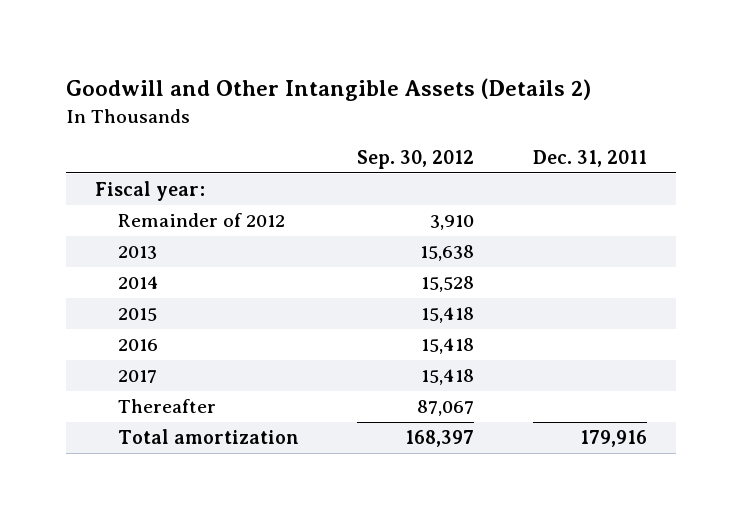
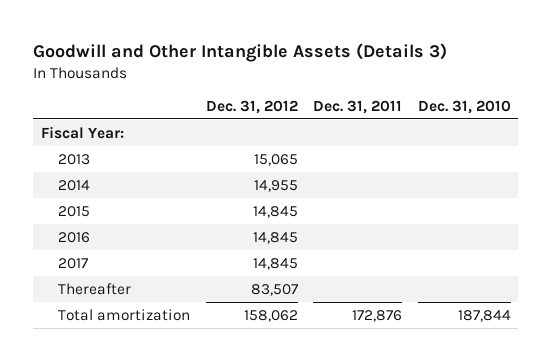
[65,78,591,102] Goodwill and Other Intangible Assets (Details 2) -> [33,43,448,63] Goodwill and Other Intangible Assets (Details 3)
[357,150,475,170] Sep. 30, 2012 -> none
none -> [205,100,298,115] Dec. 31, 2012
none -> [417,100,511,115] Dec. 31, 2010
[117,213,285,228] Remainder of 2012 -> none
[95,181,206,202] Fiscal year: -> [40,125,124,139] Fiscal Year:
[579,430,647,448] 179,916 -> [352,309,403,322] 172,876

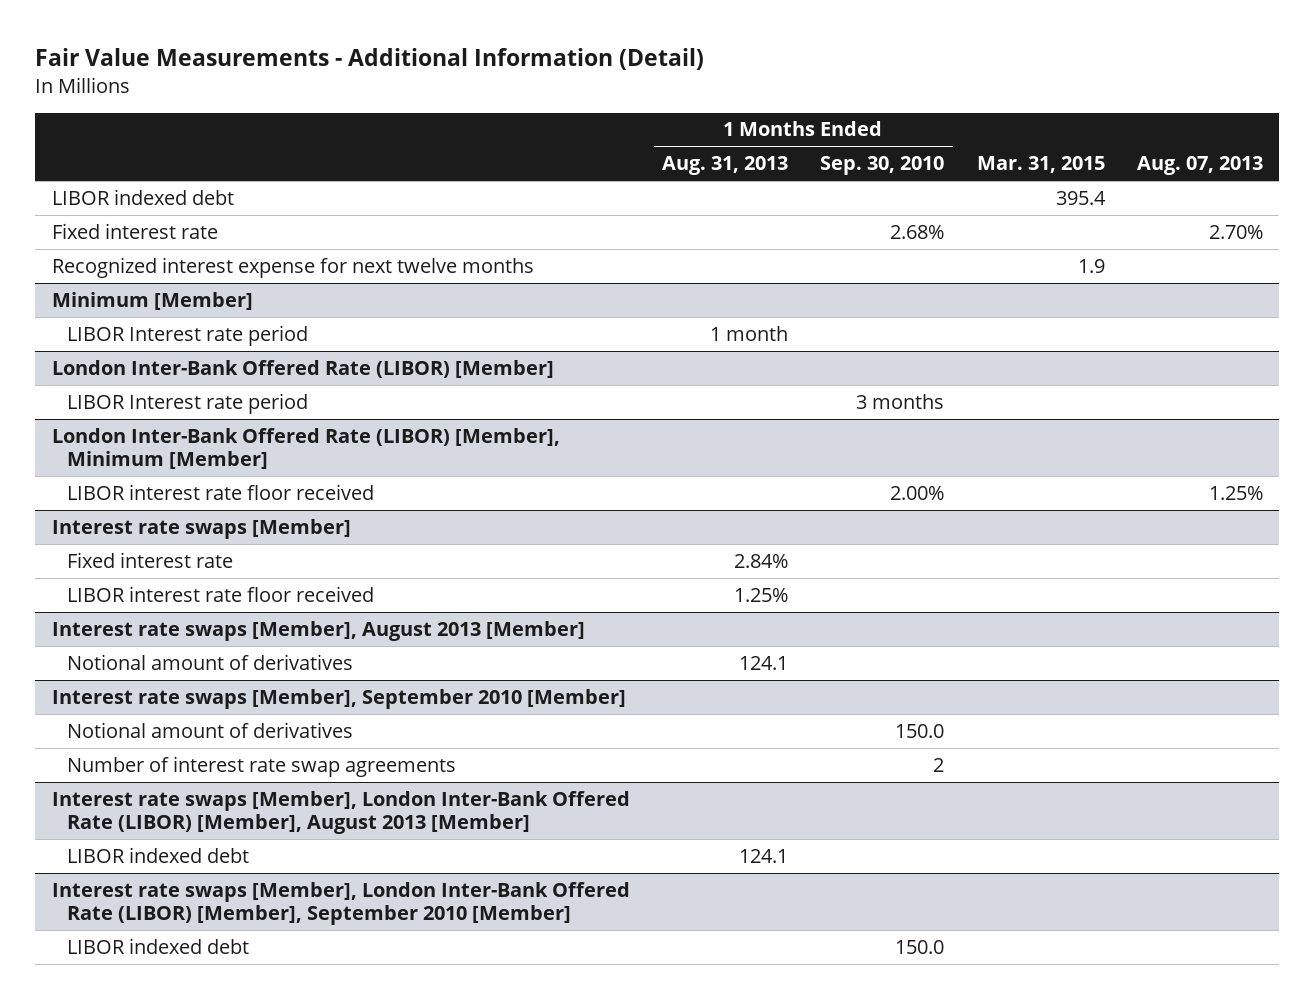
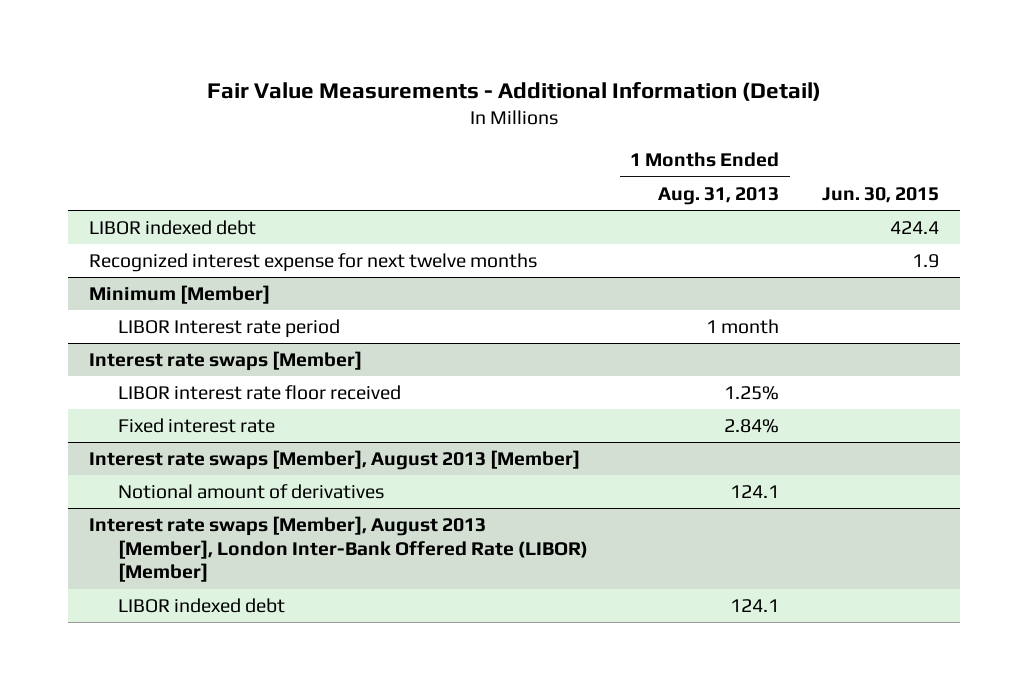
[820,156,945,176] Sep. 30, 2010 -> none
[976,156,1105,174] Mar. 31, 2015 -> none
[1137,156,1264,176] Aug. 07, 2013 -> none
none -> [821,186,939,203] Jun. 30, 2015
[51,222,218,239] Fixed interest rate -> none
[51,359,554,378] London Inter-Bank Offered Rate (LIBOR) [Member] -> none
[67,392,309,414] LIBOR Interest rate period -> none
[51,427,560,470] London Inter-Bank Offered Rate (LIBOR) [Member], Minimum [Member] -> none
[67,483,375,500] LIBOR interest rate floor received -> none
[67,551,234,568] Fixed interest rate -> [117,418,275,434] Fixed interest rate
[51,688,626,709] Interest rate swaps [Member], September 2010 [Member] -> none
[67,721,354,738] Notional amount of derivatives -> none
[67,755,457,777] Number of interest rate swap agreements -> none
[51,790,630,835] Interest rate swaps [Member], London Inter-Bank Offered Rate (LIBOR) [Member], August 2013 [Member] -> [88,516,588,583] Interest rate swaps [Member], August 2013 [Member], London Inter-Bank Offered Rate (LIBOR) [Member]
[51,881,630,926] Interest rate swaps [Member], London Inter-Bank Offered Rate (LIBOR) [Member], September 2010 [Member] -> none
[67,937,250,954] LIBOR indexed debt -> none

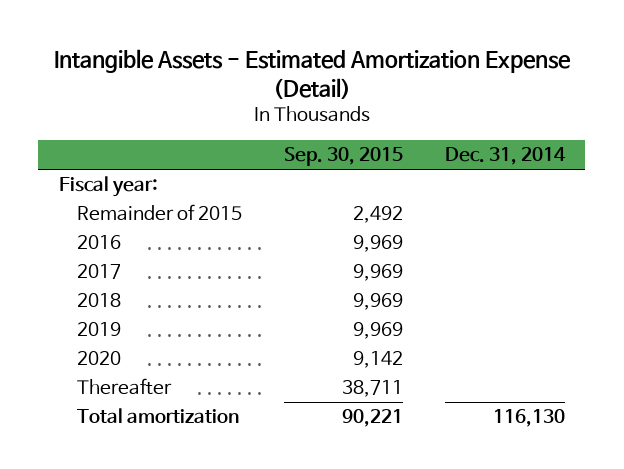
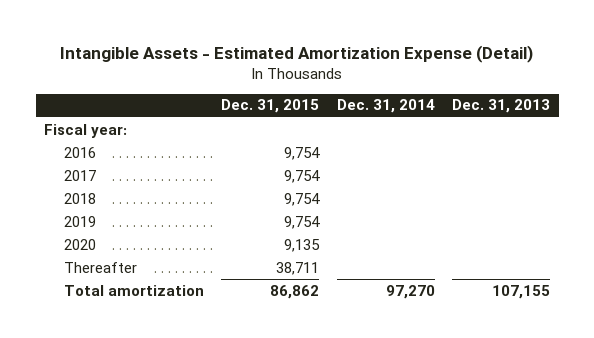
[283,147,403,167] Sep. 30, 2015 -> none
none -> [221,99,320,114] Dec. 31, 2015
none -> [451,99,550,114] Dec. 31, 2013
[77,204,243,222] Remainder of 2015 -> none
[492,409,565,428] 116,130 -> [385,284,435,299] 97,270

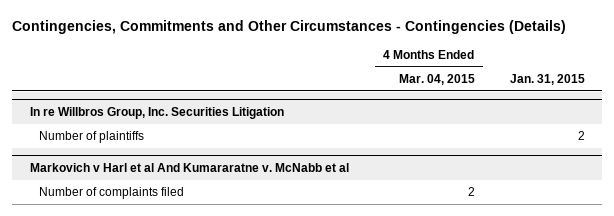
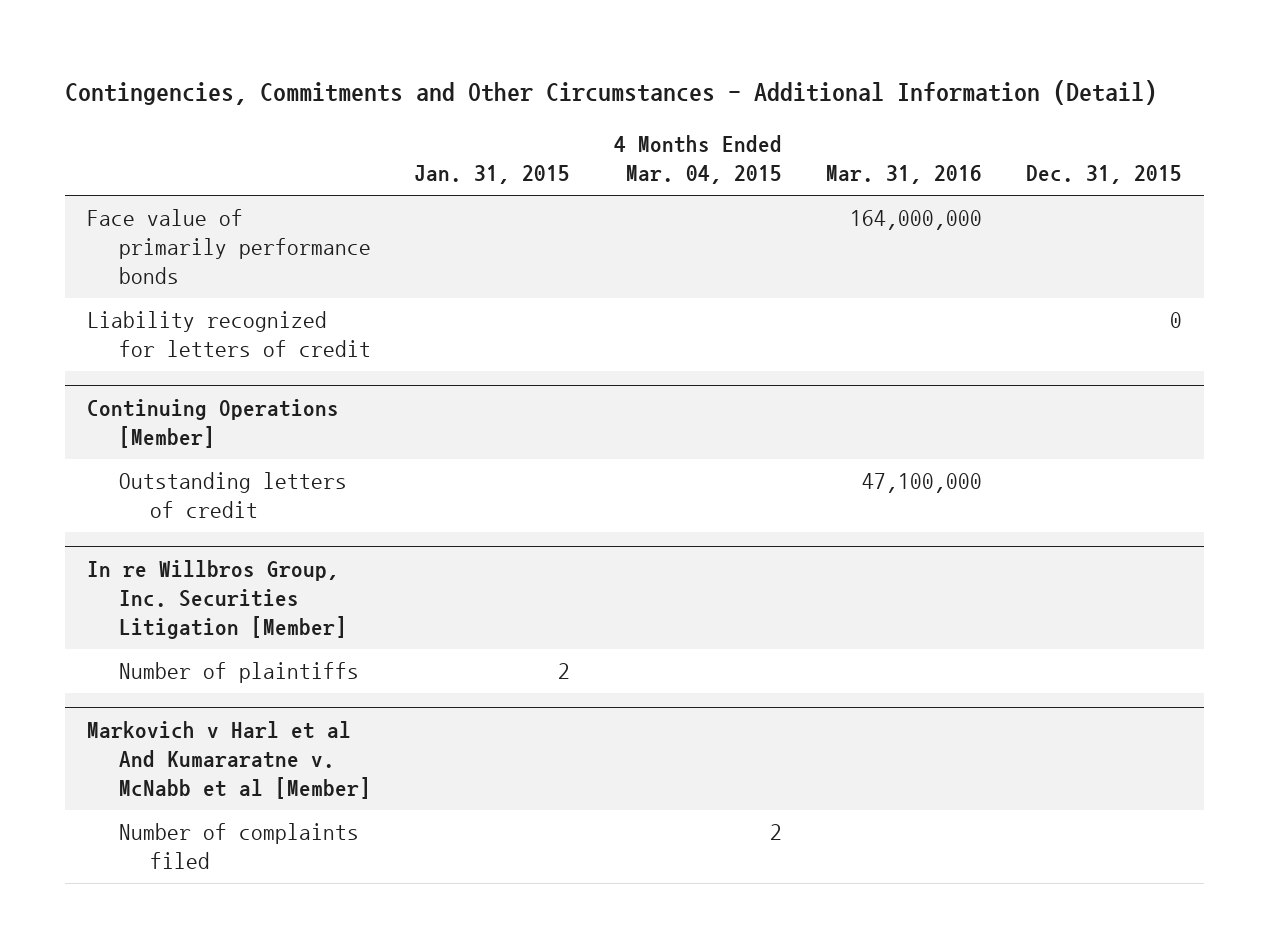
[12,19,567,34] Contingencies, Commitments and Other Circumstances - Contingencies (Details) -> [65,79,1158,105] Contingencies, Commitments and Other Circumstances - Additional Information (Detail)
none -> [826,165,983,185] Mar. 31, 2016
none -> [1026,165,1183,185] Dec. 31, 2015
none -> [87,209,371,285] Face value of primarily performance bonds
none -> [87,311,371,358] Liability recognized for letters of credit
none -> [87,398,340,448] Continuing Operations [Member]
none -> [118,472,347,519] Outstanding letters of credit
[29,106,284,119] In re Willbros Group, Inc. Securities Litigation -> [87,559,347,639] In re Willbros Group, Inc. Securities Litigation [Member]
[29,162,349,172] Markovich v Harl et al And Kumararatne v. McNabb et al -> [87,720,371,799] Markovich v Harl et al And Kumararatne v. McNabb et al [Member]

